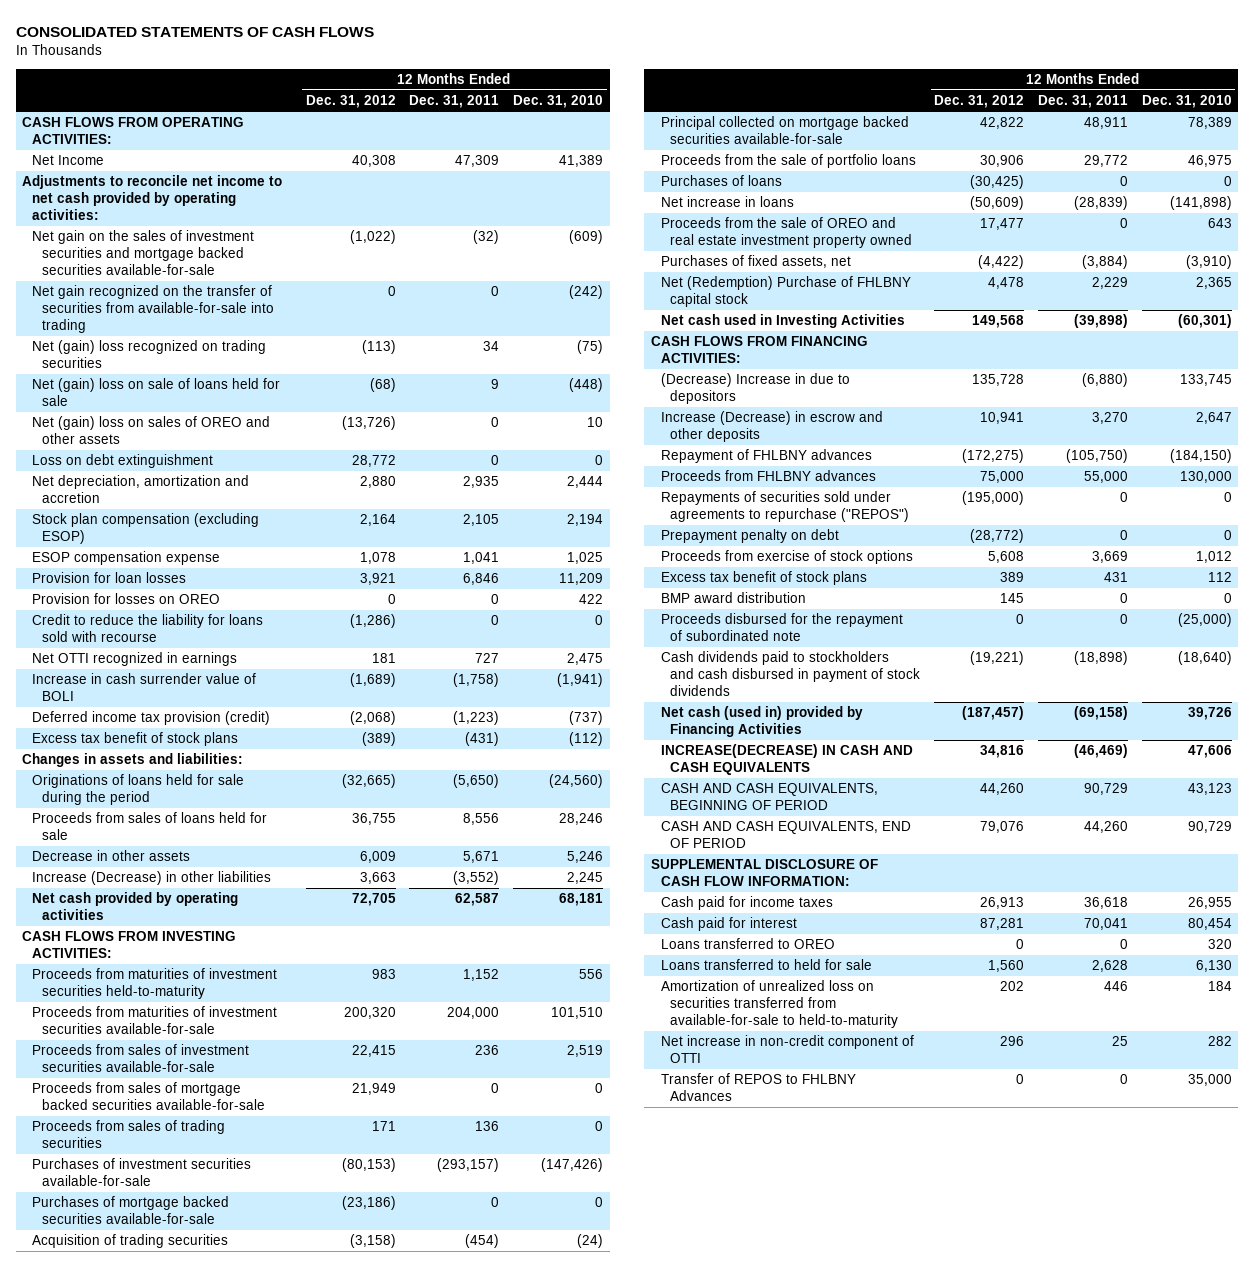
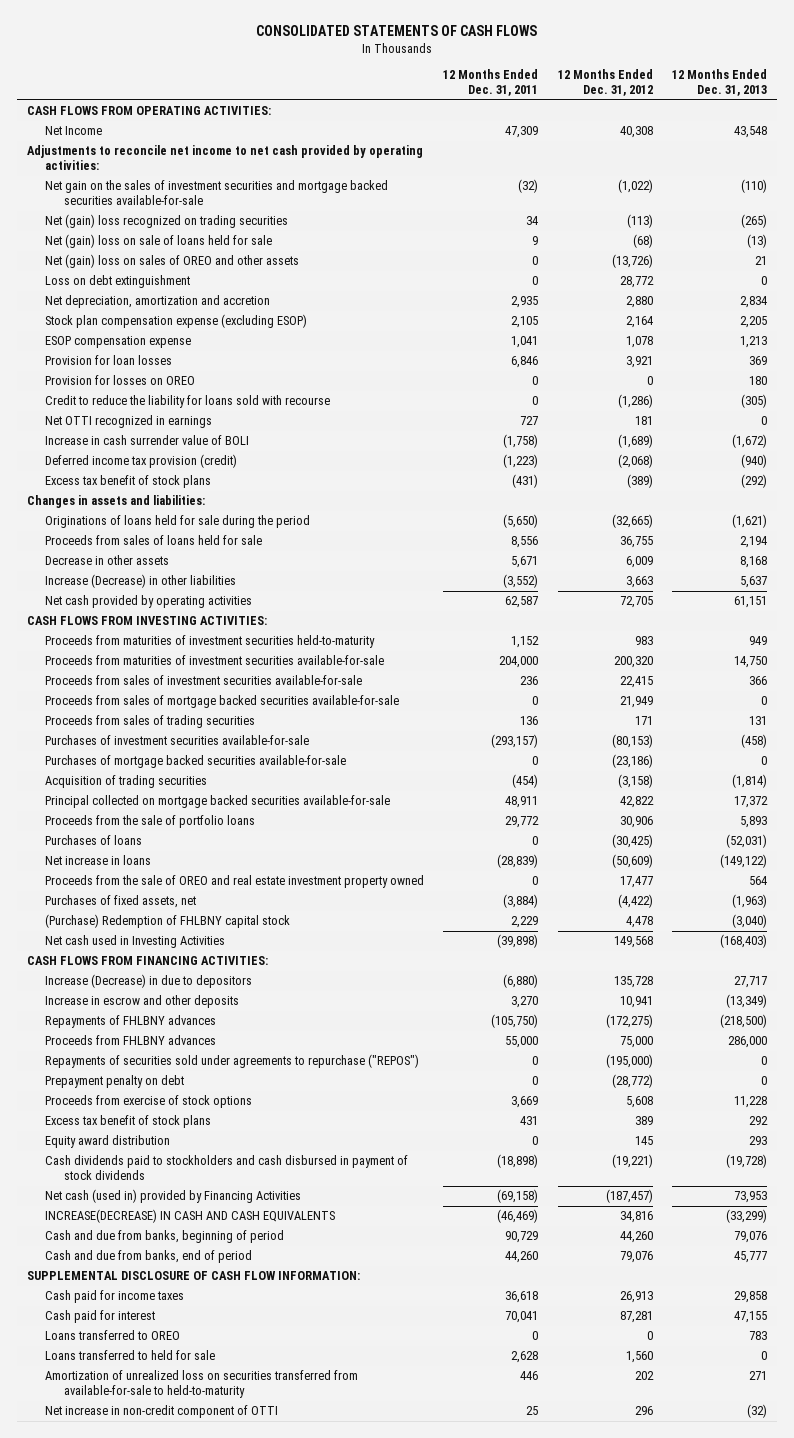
[513,95,604,109] Dec. 31, 2010 -> none
none -> [672,69,768,97] 12 Months Ended Dec. 31, 2013
[32,285,274,334] Net gain recognized on the transfer of securities from available-for-sale into trading -> none
[32,513,260,545] Stock plan compensation (excluding ESOP) -> [45,314,308,329] Stock plan compensation expense (excluding ESOP)
[660,276,911,308] Net (Redemption) Purchase of FHLBNY capital stock -> [45,914,291,929] (Purchase) Redemption of FHLBNY capital stock
[660,373,850,405] (Decrease) Increase in due to depositors -> [45,974,253,989] Increase (Decrease) in due to depositors
[660,411,883,443] Increase (Decrease) in escrow and other deposits -> [45,995,240,1009] Increase in escrow and other deposits
[660,449,872,464] Repayment of FHLBNY advances -> [45,1015,217,1029] Repayments of FHLBNY advances
[660,613,903,642] Proceeds disbursed for the repayment of subordinated note -> none
[660,592,806,604] BMP award distribution -> [45,1135,171,1149] Equity award distribution
[660,783,878,811] CASH AND CASH EQUIVALENTS, BEGINNING OF PERIOD -> [45,1230,285,1244] Cash and due from banks, beginning of period
[660,821,911,849] CASH AND CASH EQUIVALENTS, END OF PERIOD -> [45,1250,253,1264] Cash and due from banks, end of period
[660,1073,856,1102] Transfer of REPOS to FHLBNY Advances -> none

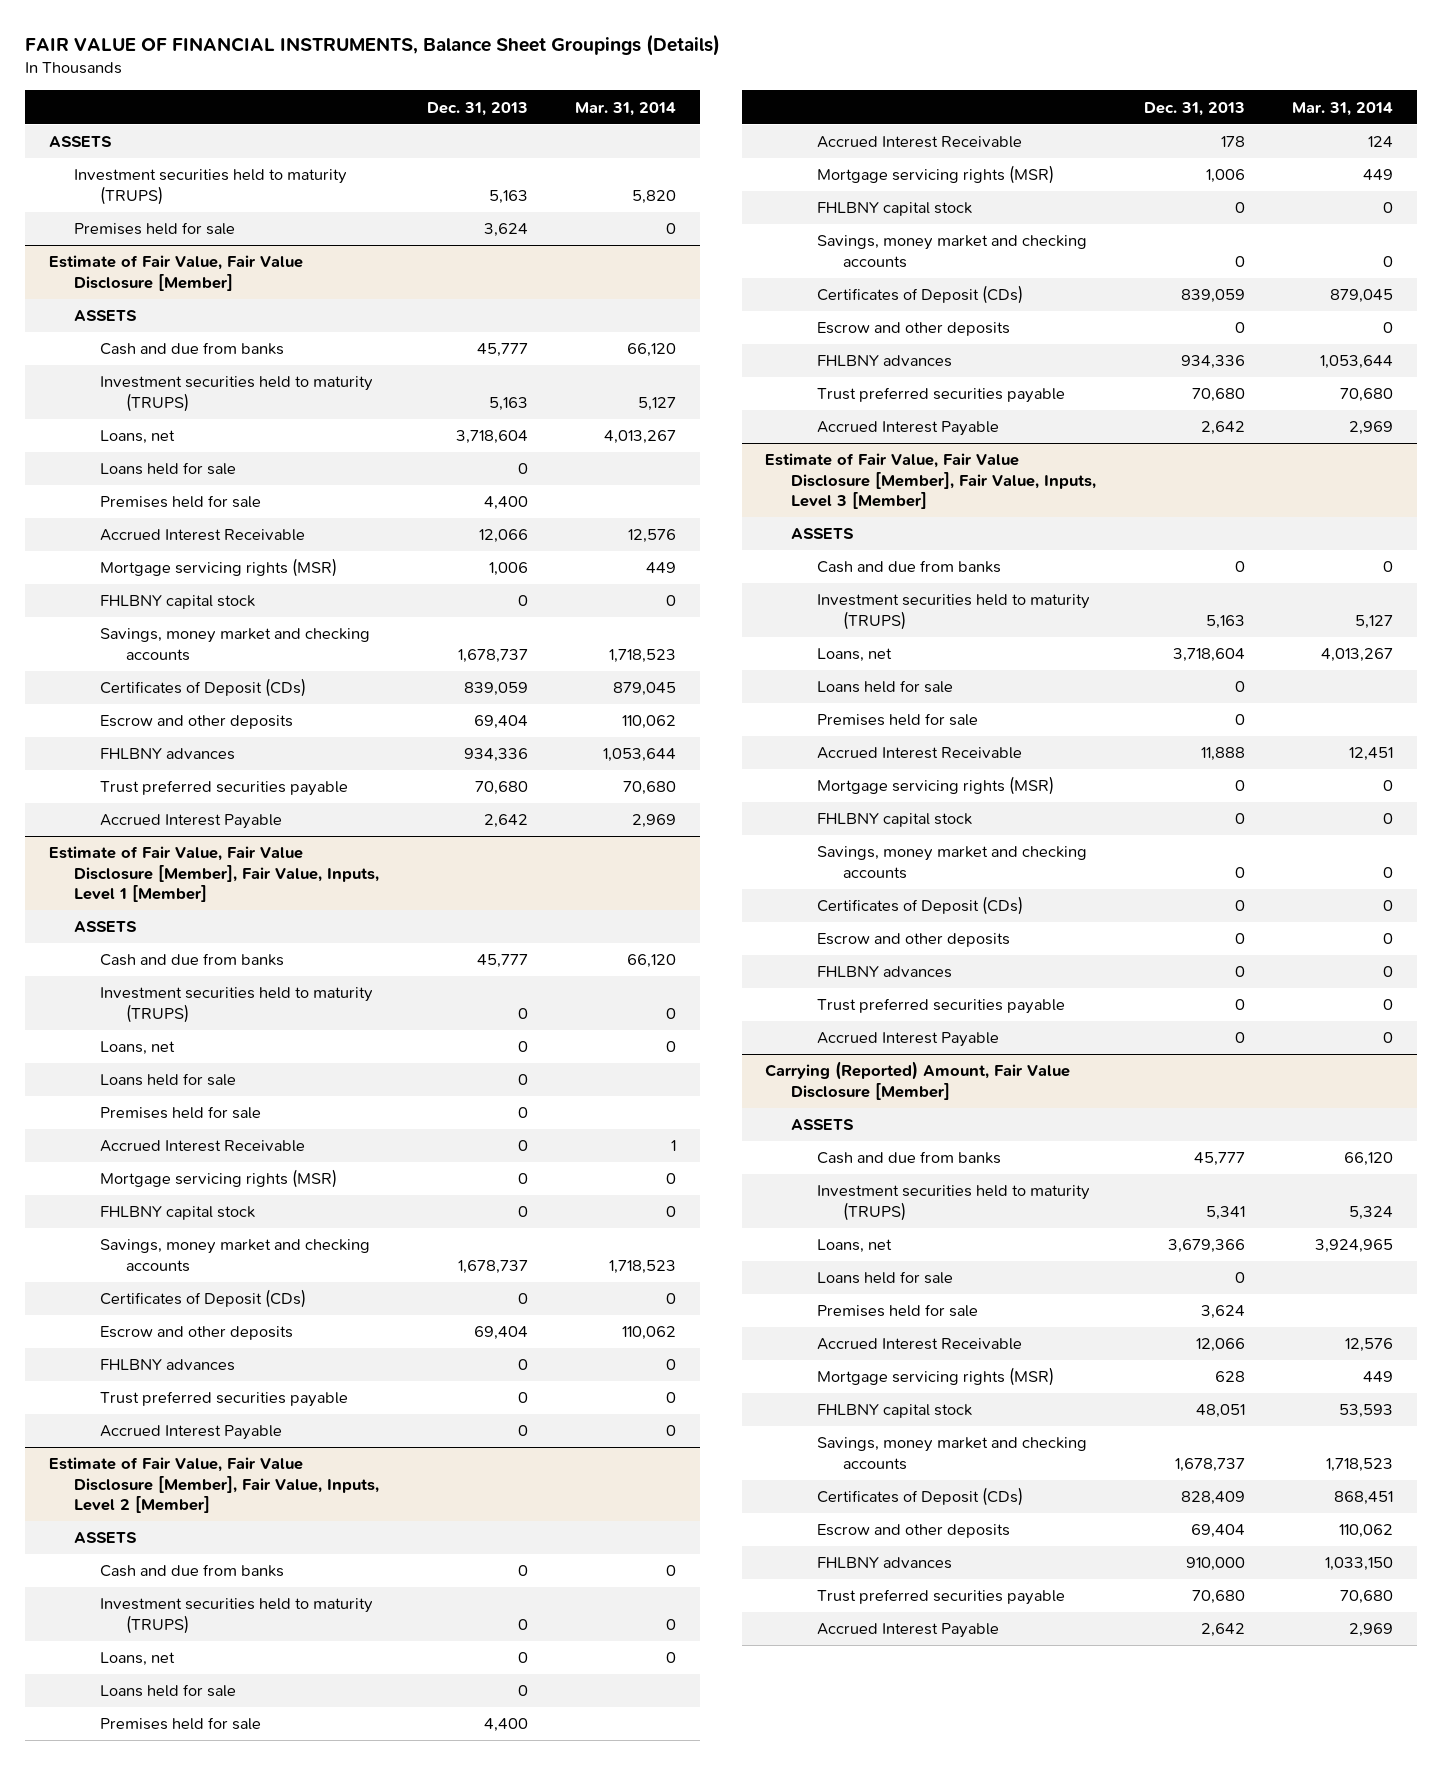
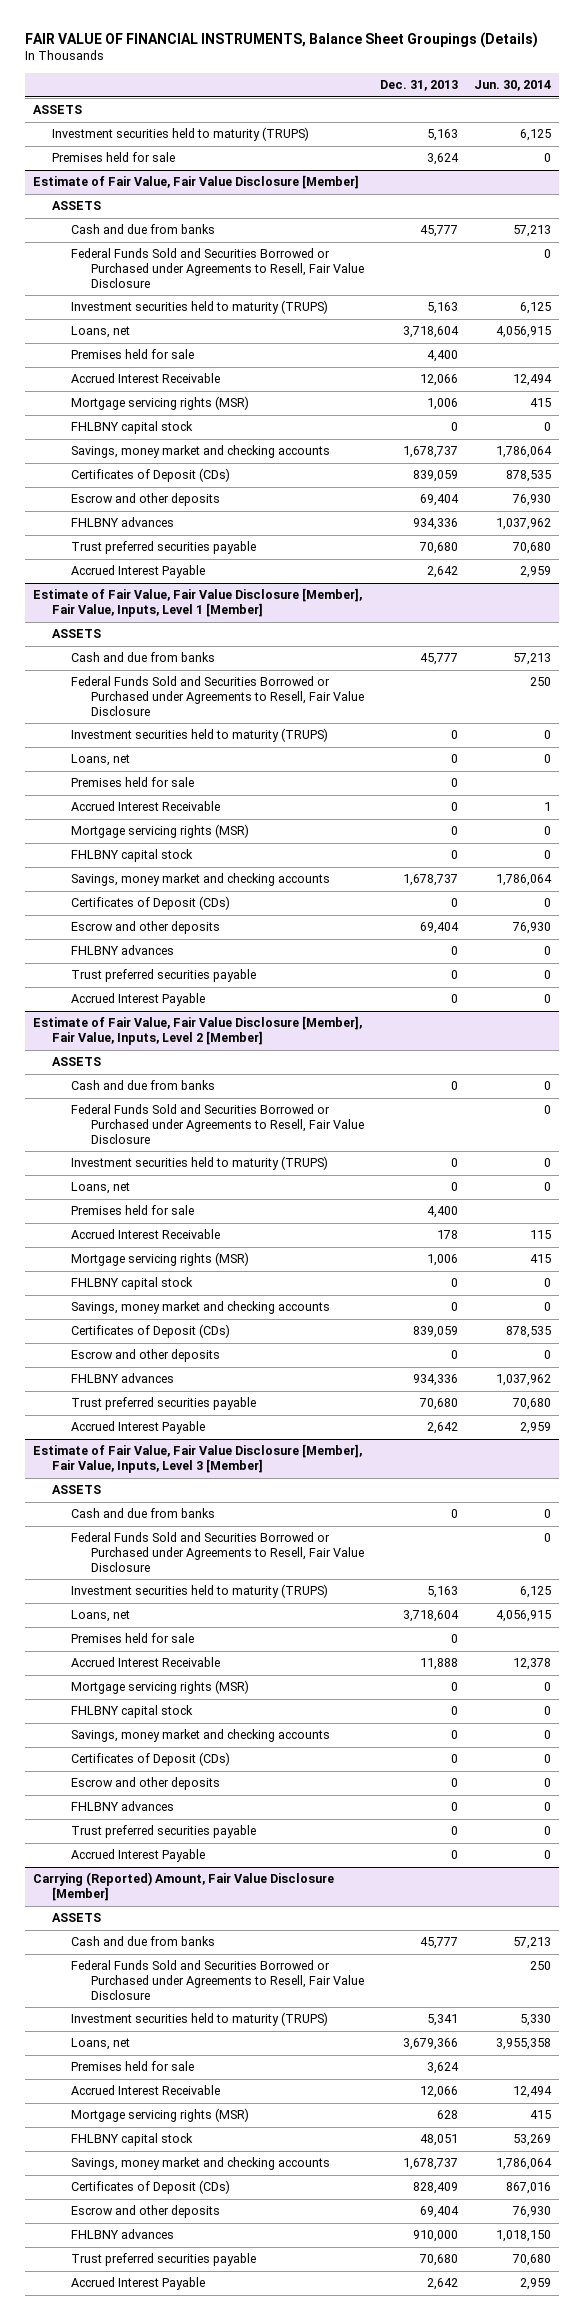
[575,101,677,116] Mar. 31, 2014 -> none
none -> [474,80,552,92] Jun. 30, 2014
none -> [71,248,364,288] Federal Funds Sold and Securities Borrowed or Purchased under Agreements to Resell, Fair Value Disclosure
[100,462,237,476] Loans held for sale -> none
none -> [71,676,364,716] Federal Funds Sold and Securities Borrowed or Purchased under Agreements to Resell, Fair Value Disclosure
[100,1073,237,1087] Loans held for sale -> none
none -> [71,1104,364,1144] Federal Funds Sold and Securities Borrowed or Purchased under Agreements to Resell, Fair Value Disclosure
[100,1684,237,1698] Loans held for sale -> none
none -> [71,1532,364,1572] Federal Funds Sold and Securities Borrowed or Purchased under Agreements to Resell, Fair Value Disclosure
[816,680,953,694] Loans held for sale -> none
none -> [71,1960,364,2000] Federal Funds Sold and Securities Borrowed or Purchased under Agreements to Resell, Fair Value Disclosure
[816,1271,953,1285] Loans held for sale -> none

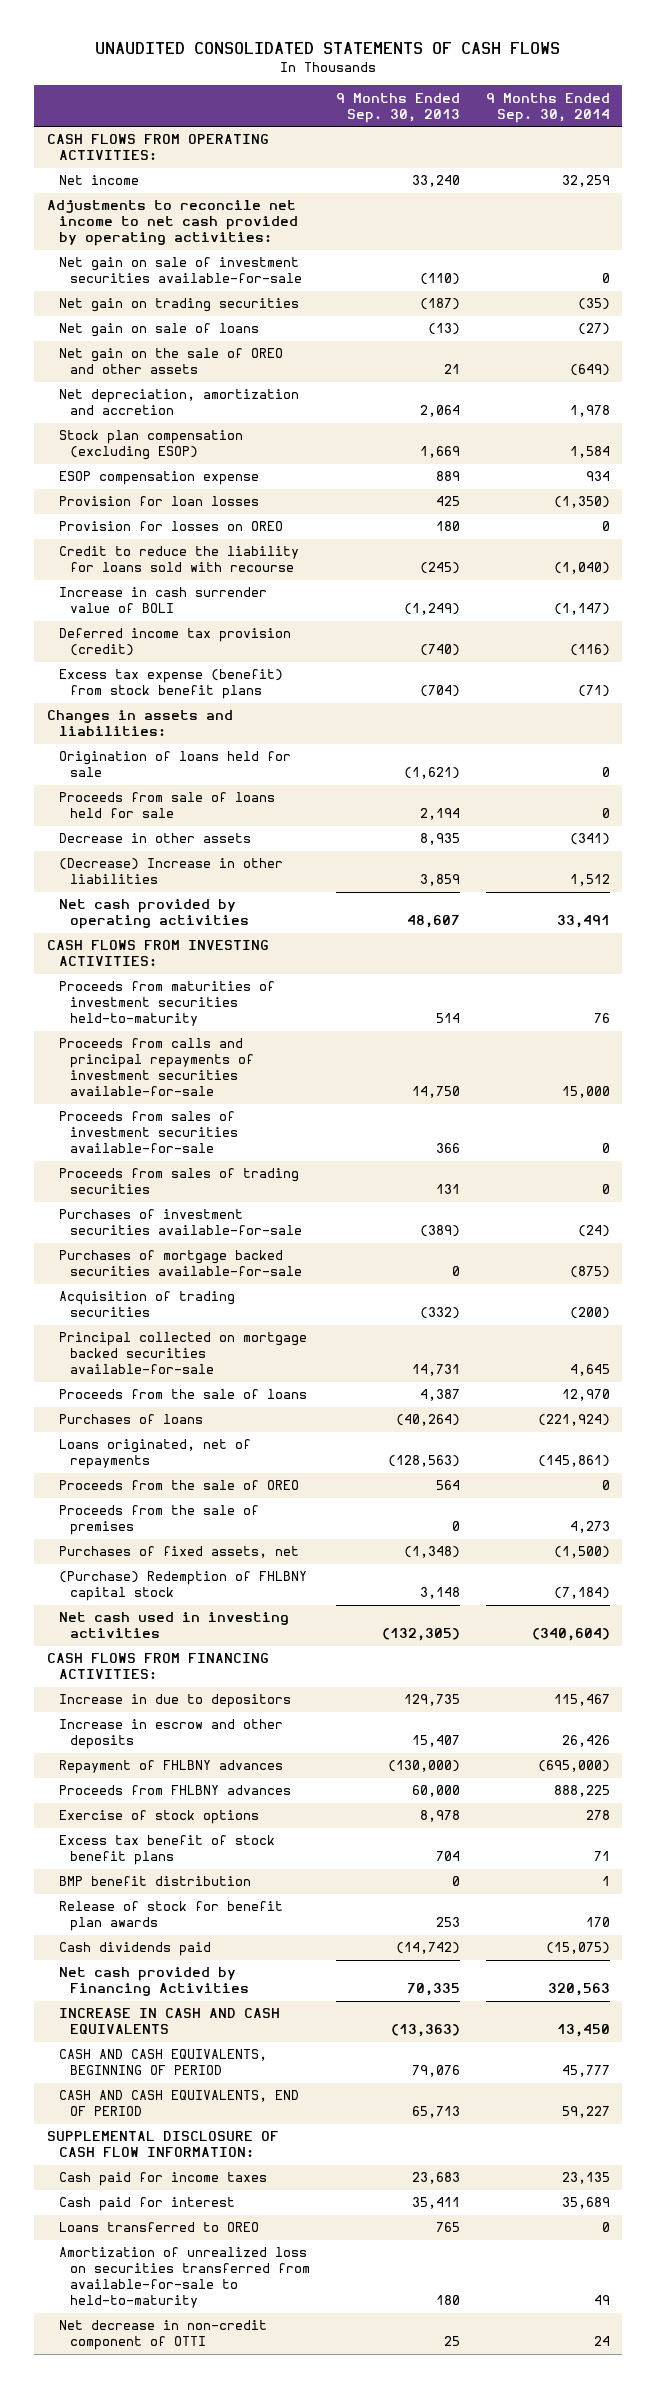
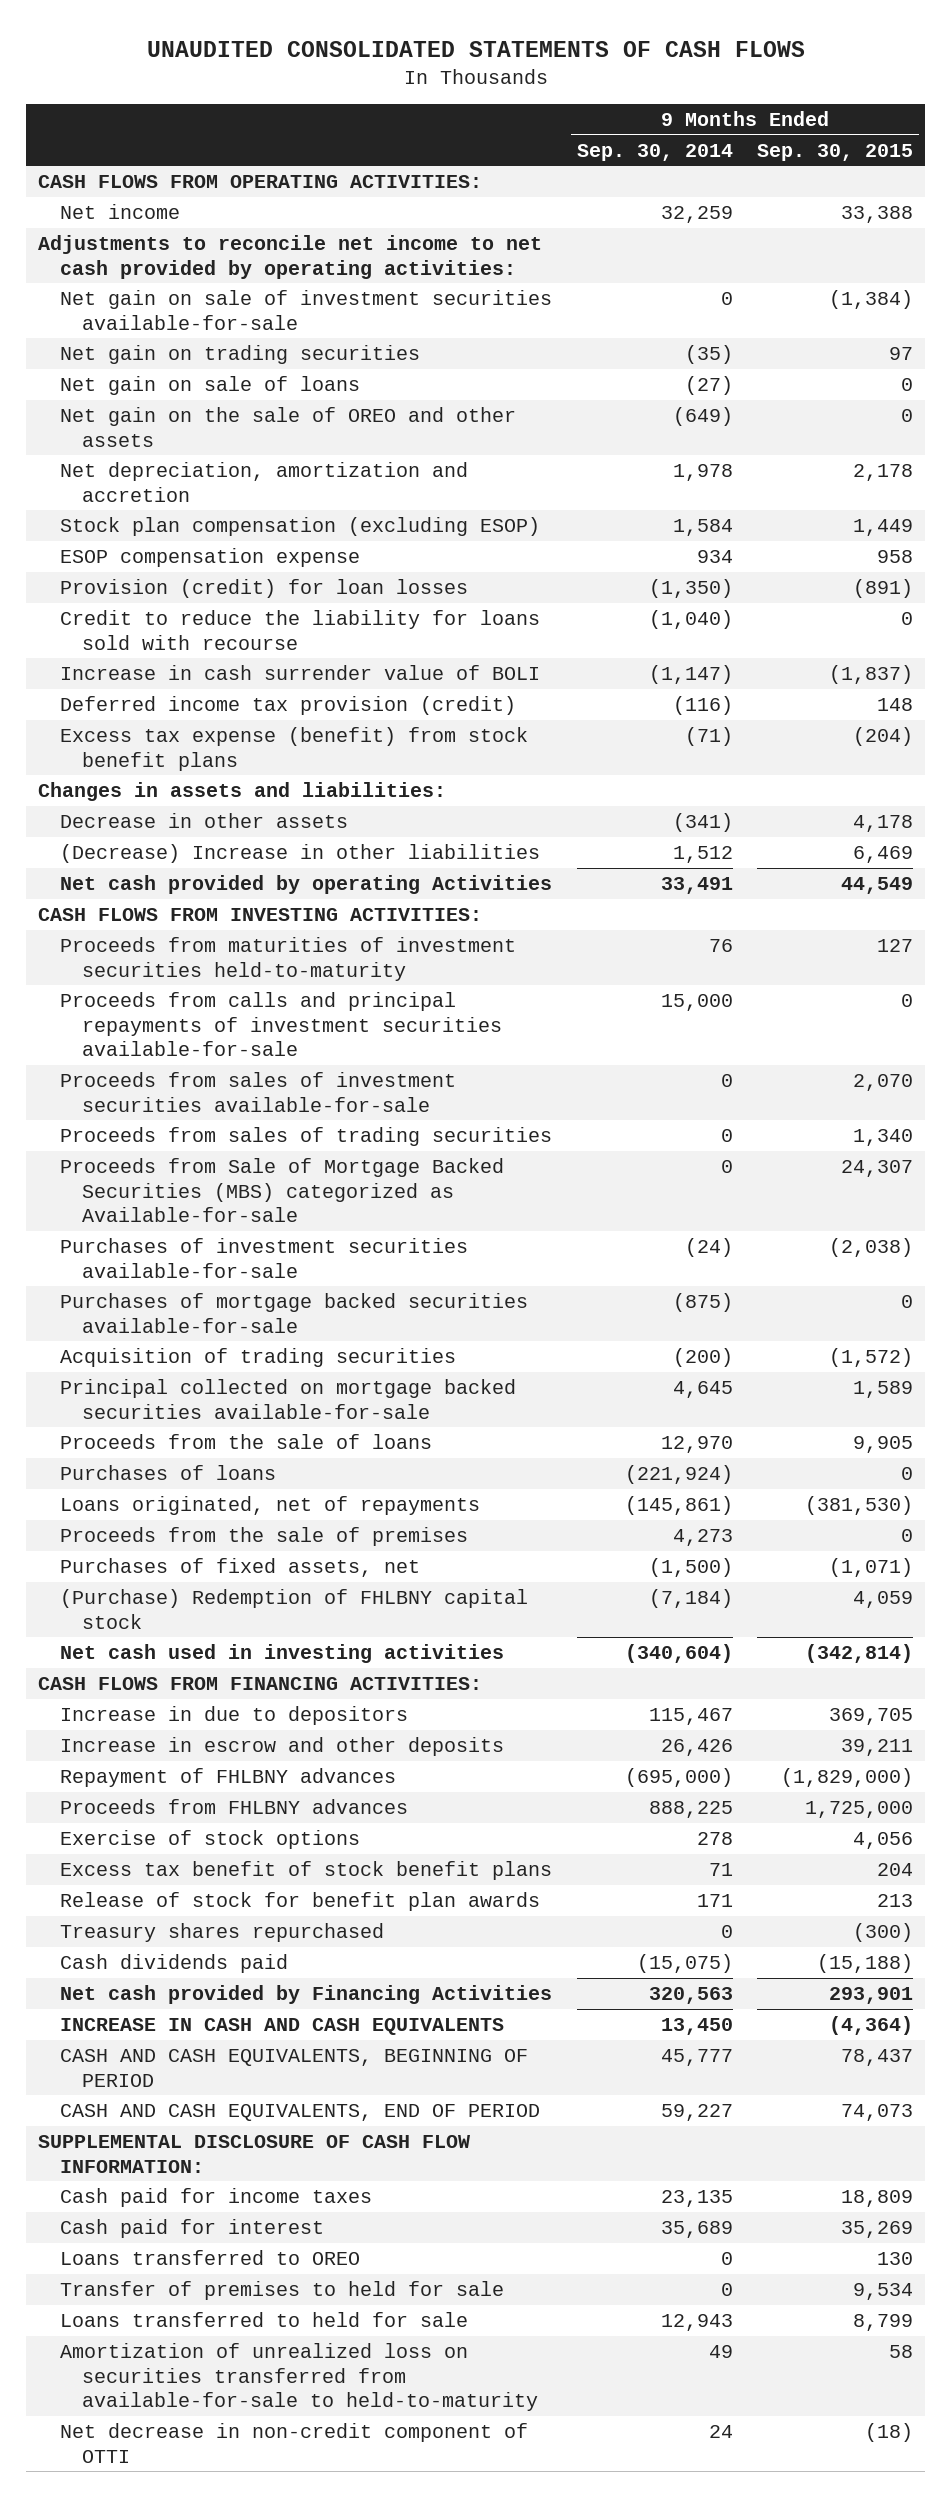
[335,92,460,123] 9 Months Ended Sep. 30, 2013 -> none
none -> [757,143,914,161] Sep. 30, 2015
[58,521,283,532] Provision for losses on OREO -> none
[58,496,259,507] Provision for loan losses -> [60,578,469,598] Provision (credit) for loan losses
[58,751,291,778] Origination of loans held for sale -> none
[58,792,275,819] Proceeds from sale of loans held for sale -> none
[58,899,250,930] Net cash provided by operating activities -> [60,874,553,894] Net cash provided by operating Activities
none -> [60,1157,505,1223] Proceeds from Sale of Mortgage Backed Securities (MBS) categorized as Available-for-sale
[58,1480,299,1491] Proceeds from the sale of OREO -> none
[58,1876,251,1887] BMP benefit distribution -> none
[585,1917,610,1928] 170 -> [696,1893,733,1907] 171
none -> [60,1922,385,1942] Treasury shares repurchased
none -> [60,2280,505,2300] Transfer of premises to held for sale
none -> [60,2311,469,2327] Loans transferred to held for sale

